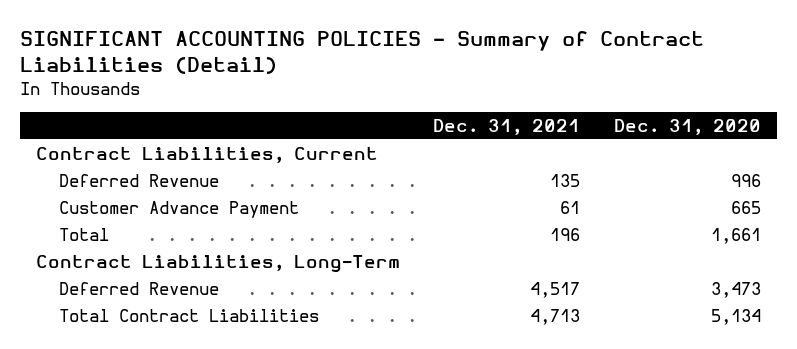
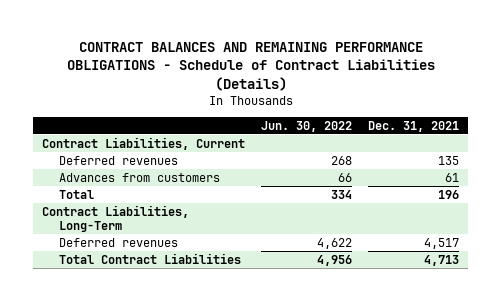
[19,30,704,75] SIGNIFICANT ACCOUNTING POLICIES - Summary of Contract Liabilities (Detail) -> [66,41,435,91] CONTRACT BALANCES AND REMAINING PERFORMANCE OBLIGATIONS - Schedule of Contract Liabilities (Details)
[613,118,761,135] Dec. 31, 2020 -> none
none -> [261,120,353,132] Jun. 30, 2022
[58,173,219,187] Deferred Revenue -> [59,155,179,165] Deferred revenues
[58,200,299,218] Customer Advance Payment -> [59,172,221,182] Advances from customers
[58,281,219,295] Deferred Revenue -> [59,237,179,247] Deferred revenues

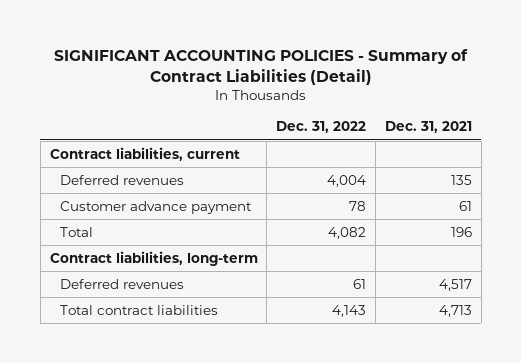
[66,41,435,91] CONTRACT BALANCES AND REMAINING PERFORMANCE OBLIGATIONS - Schedule of Contract Liabilities (Details) -> [53,49,468,86] SIGNIFICANT ACCOUNTING POLICIES - Summary of Contract Liabilities (Detail)
[261,120,353,132] Jun. 30, 2022 -> none
none -> [276,121,367,134] Dec. 31, 2022
[41,136,245,150] Contract Liabilities, Current -> [49,146,240,161] Contract liabilities, current
[59,172,221,182] Advances from customers -> [59,200,252,214] Customer advance payment
[41,204,189,232] Contract Liabilities, Long-Term -> [49,250,258,266] Contract liabilities, long-term
[59,252,242,264] Total Contract Liabilities -> [59,304,218,315] Total contract liabilities

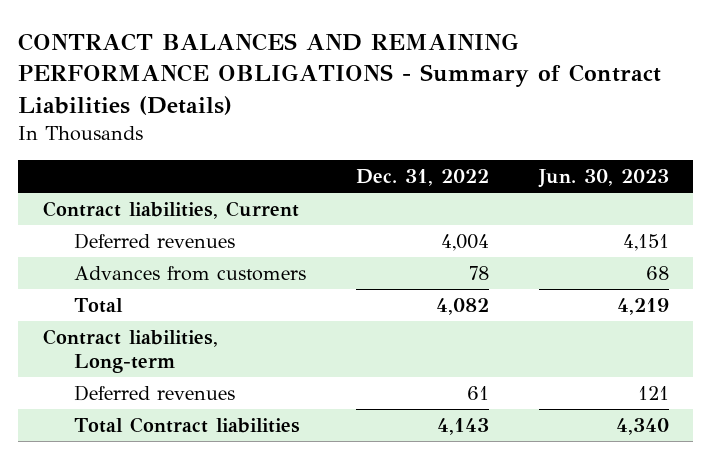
[53,49,468,86] SIGNIFICANT ACCOUNTING POLICIES - Summary of Contract Liabilities (Detail) -> [18,32,662,115] CONTRACT BALANCES AND REMAINING PERFORMANCE OBLIGATIONS - Summary of Contract Liabilities (Details)
[384,121,472,134] Dec. 31, 2021 -> none
none -> [537,169,669,189] Jun. 30, 2023
[49,146,240,161] Contract liabilities, current -> [43,201,300,220] Contract liabilities, Current
[59,200,252,214] Customer advance payment -> [74,266,307,282] Advances from customers
[49,250,258,266] Contract liabilities, long-term -> [43,329,219,373] Contract liabilities, Long-term
[59,304,218,315] Total contract liabilities -> [74,417,301,434] Total Contract liabilities

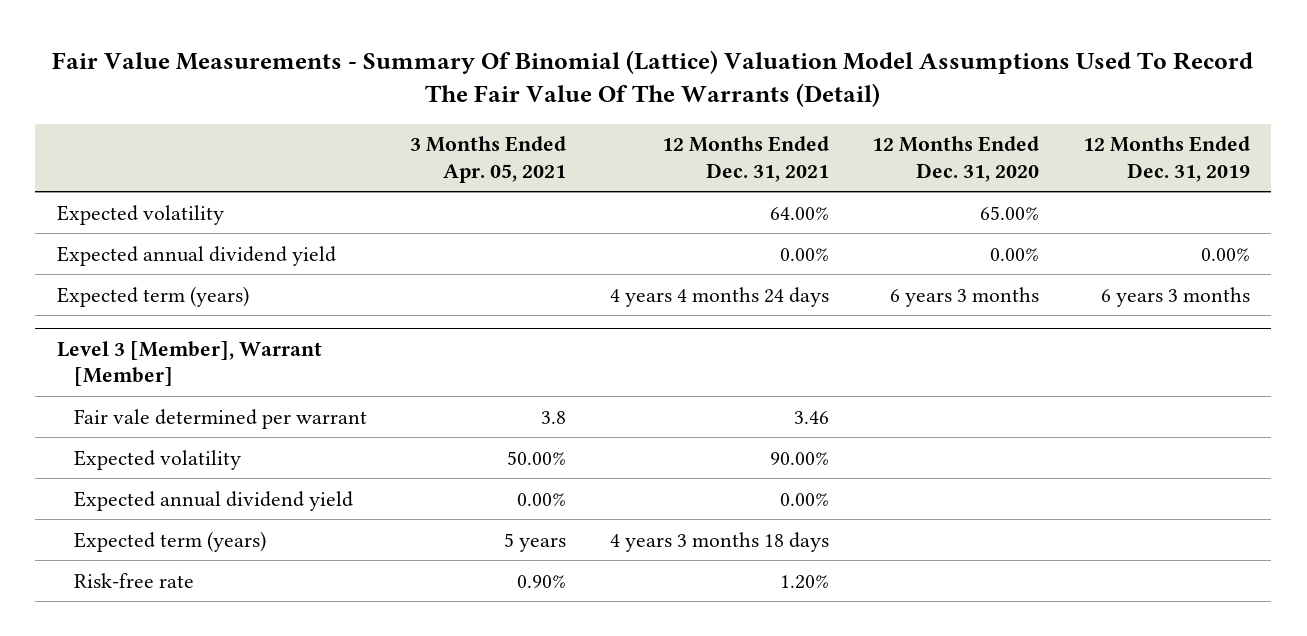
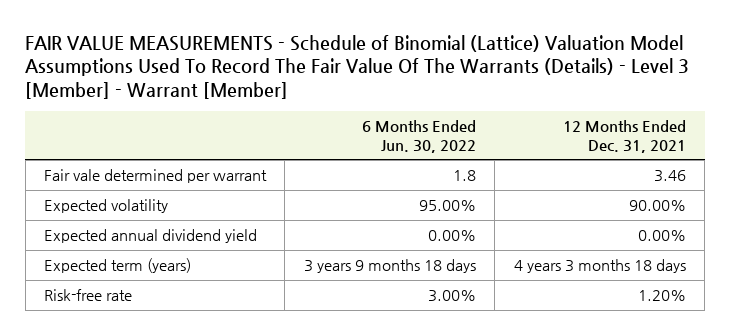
[52,49,1254,108] Fair Value Measurements - Summary Of Binomial (Lattice) Valuation Model Assumptions Used To Record The Fair Value Of The Warrants (Detail) -> [25,34,690,99] FAIR VALUE MEASUREMENTS - Schedule of Binomial (Lattice) Valuation Model Assumptions Used To Record The Fair Value Of The Warrants (Details) - Level 3 [Member] - Warrant [Member]
[410,136,567,183] 3 Months Ended Apr. 05, 2021 -> none
[872,136,1040,182] 12 Months Ended Dec. 31, 2020 -> none
[1082,136,1250,182] 12 Months Ended Dec. 31, 2019 -> none
none -> [361,120,476,153] 6 Months Ended Jun. 30, 2022
[57,204,225,225] Expected volatility -> none
[57,245,337,266] Expected annual dividend yield -> none
[57,285,250,307] Expected term (years) -> none
[57,340,323,387] Level 3 [Member], Warrant [Member] -> none

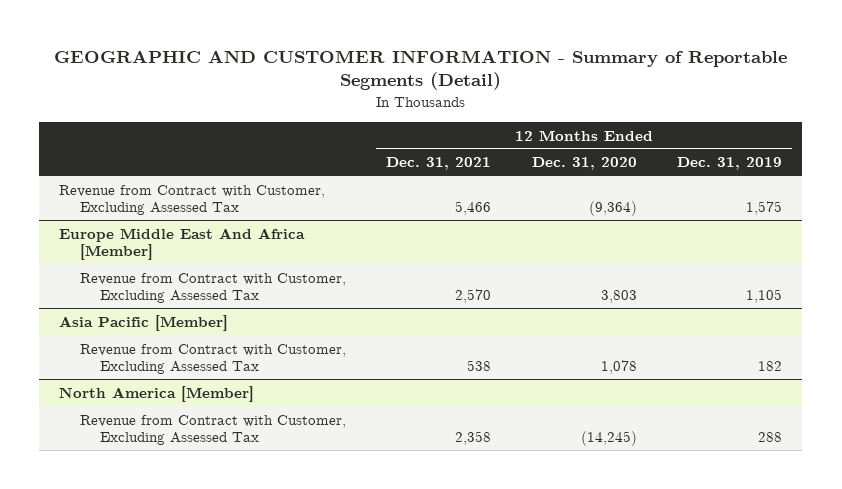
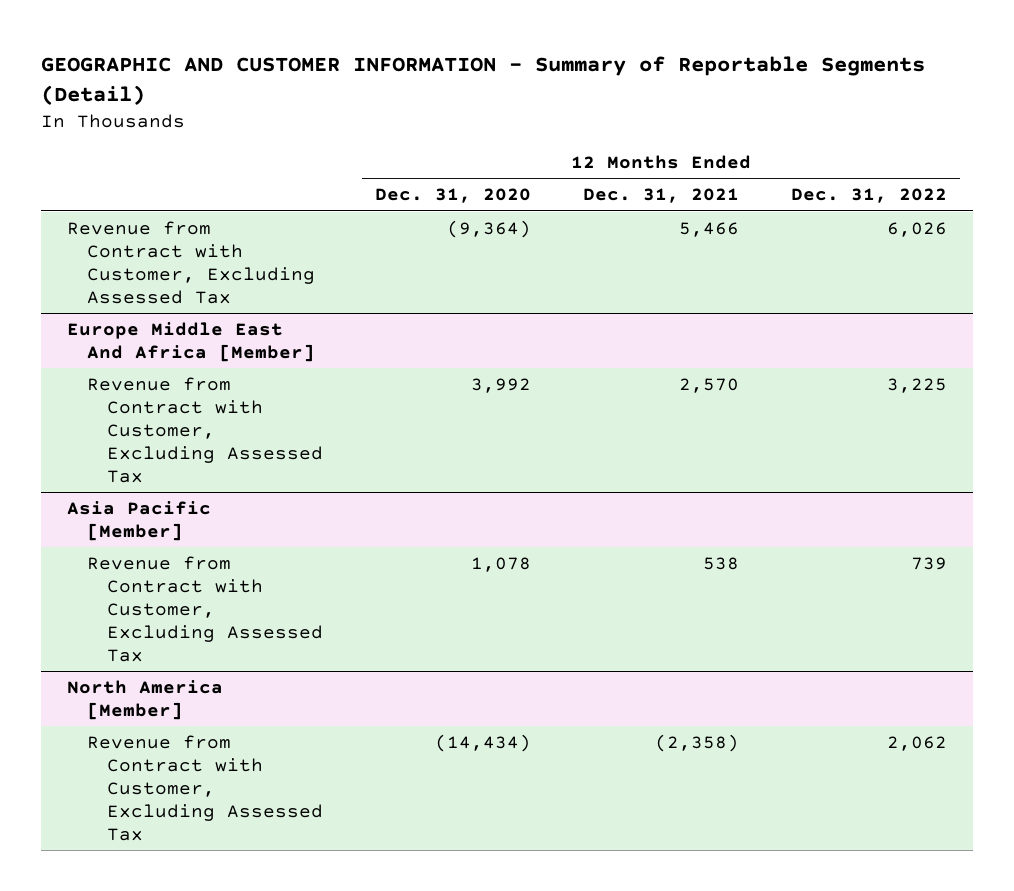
[677,157,783,171] Dec. 31, 2019 -> none
none -> [791,188,948,204] Dec. 31, 2022
[600,290,637,304] 3,803 -> [471,377,532,393] 3,992
[455,431,492,446] 2,358 -> [655,733,740,752] (2,358)
[580,431,637,447] (14,245) -> [435,733,532,752] (14,434)

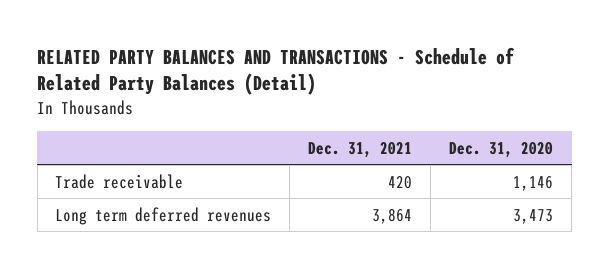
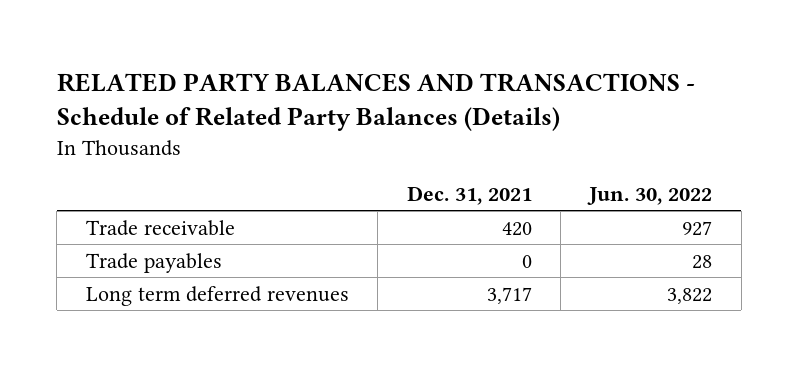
[37,46,516,96] RELATED PARTY BALANCES AND TRANSACTIONS - Schedule of Related Party Balances (Detail) -> [56,72,695,132] RELATED PARTY BALANCES AND TRANSACTIONS - Schedule of Related Party Balances (Details)
[449,141,554,158] Dec. 31, 2020 -> none
none -> [587,186,713,205] Jun. 30, 2022
none -> [85,252,222,273] Trade payables
[372,207,413,224] 3,864 -> [486,286,532,304] 3,717

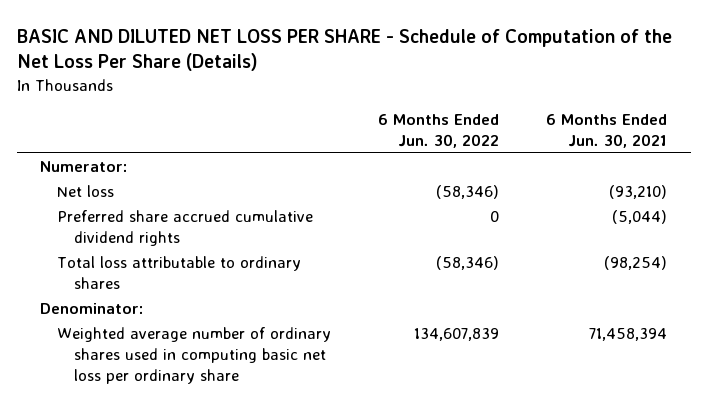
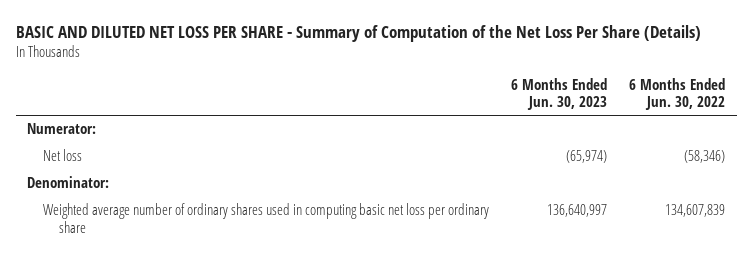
[16,28,672,72] BASIC AND DILUTED NET LOSS PER SHARE - Schedule of Computation of the Net Loss Per Share (Details) -> [15,24,701,42] BASIC AND DILUTED NET LOSS PER SHARE - Summary of Computation of the Net Loss Per Share (Details)
[546,114,668,149] 6 Months Ended Jun. 30, 2021 -> none
none -> [511,77,608,111] 6 Months Ended Jun. 30, 2023
[57,210,314,246] Preferred share accrued cumulative dividend rights -> none
[57,256,302,289] Total loss attributable to ordinary shares -> none

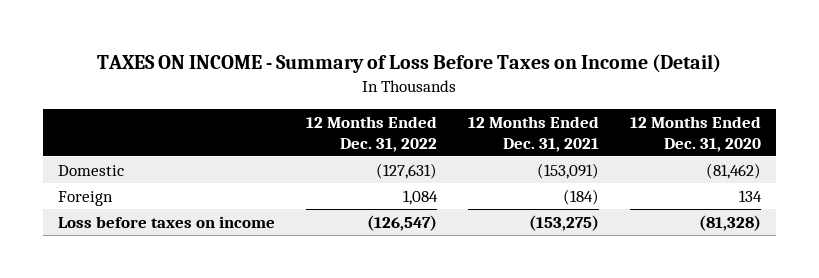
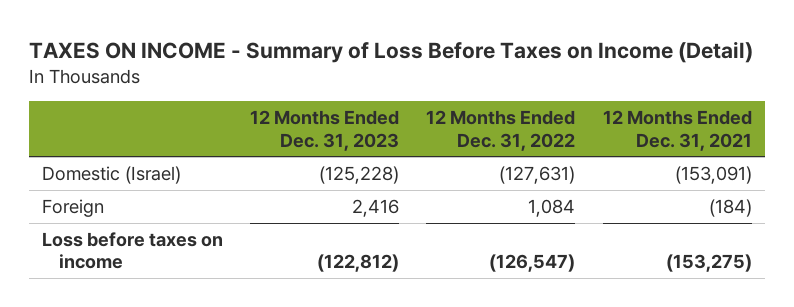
[629,115,761,152] 12 Months Ended Dec. 31, 2020 -> none
none -> [250,110,400,151] 12 Months Ended Dec. 31, 2023
[58,164,125,176] Domestic -> [42,165,182,184] Domestic (Israel)

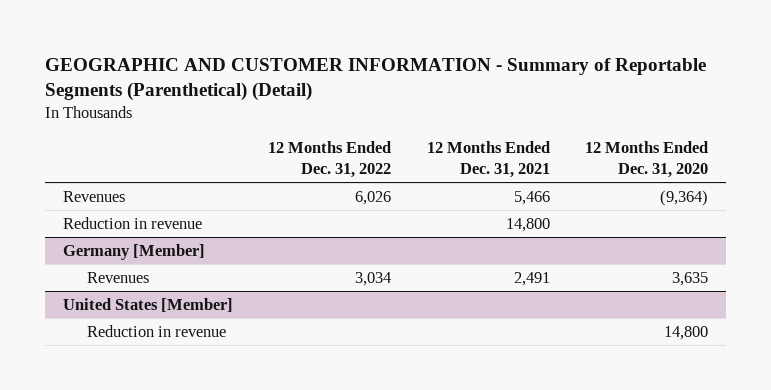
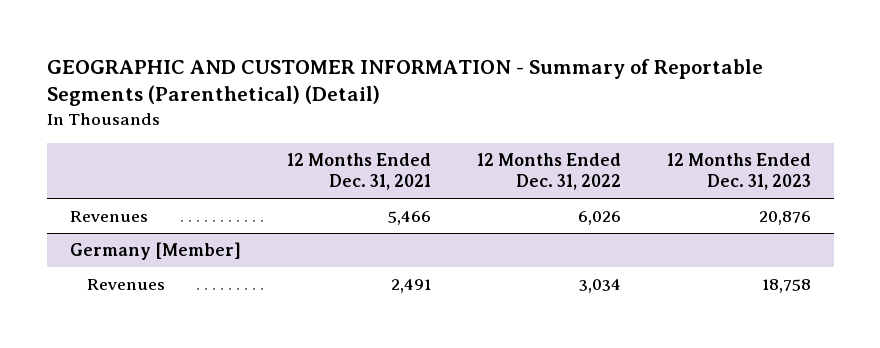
[585,141,709,179] 12 Months Ended Dec. 31, 2020 -> none
none -> [666,153,811,191] 12 Months Ended Dec. 31, 2023
[62,216,202,229] Reduction in revenue -> none
[62,297,233,312] United States [Member] -> none
[87,324,227,337] Reduction in revenue -> none

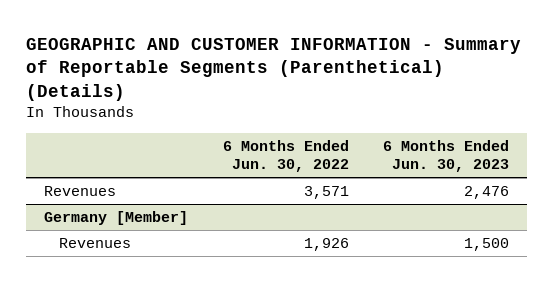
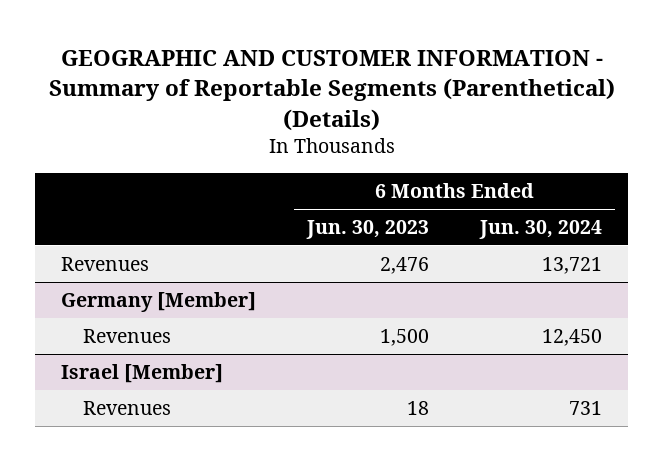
[222,139,349,173] 6 Months Ended Jun. 30, 2022 -> none
none -> [479,220,603,240] Jun. 30, 2024
none -> [60,364,223,384] Israel [Member]
none -> [83,401,172,416] Revenues

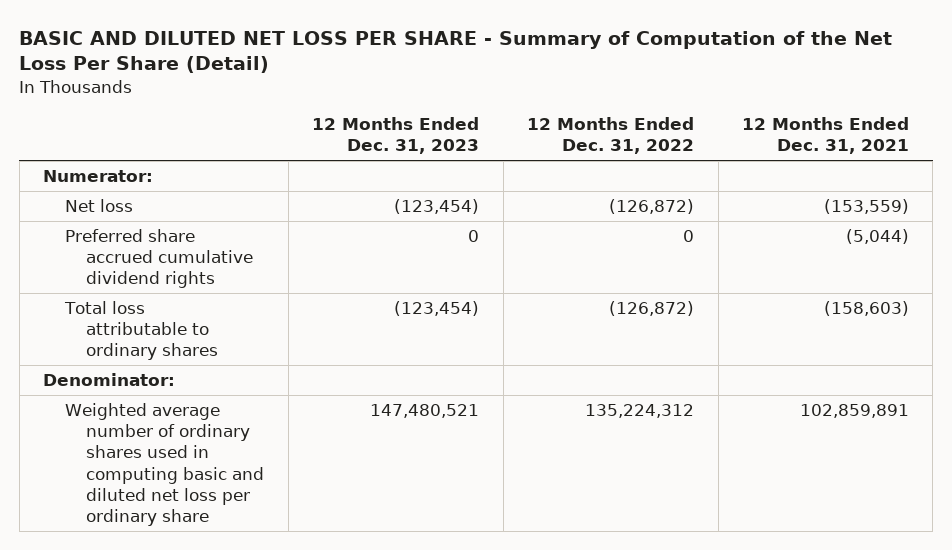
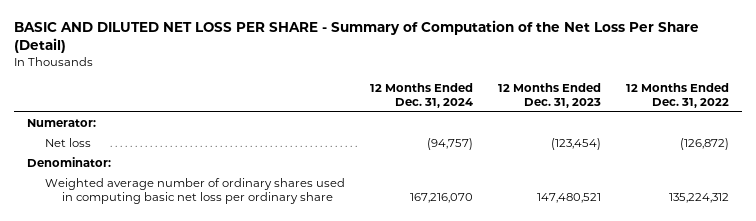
[741,117,909,155] 12 Months Ended Dec. 31, 2021 -> none
none -> [369,83,473,108] 12 Months Ended Dec. 31, 2024
[64,228,254,289] Preferred share accrued cumulative dividend rights -> none
[63,300,219,361] Total loss attributable to ordinary shares -> none
[64,402,265,526] Weighted average number of ordinary shares used in computing basic and diluted net loss per ordinary share -> [44,178,345,204] Weighted average number of ordinary shares used in computing basic net loss per ordinary share

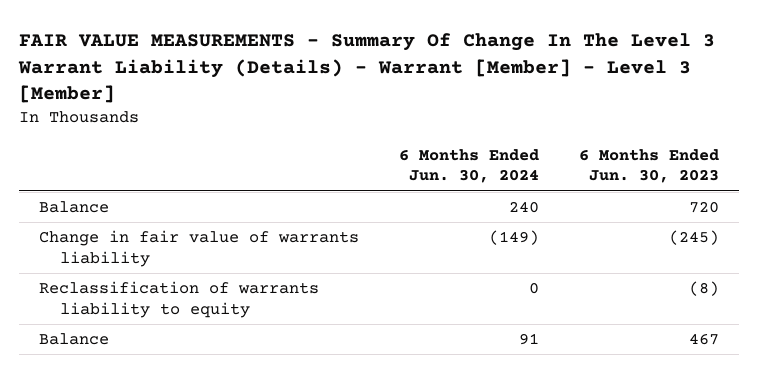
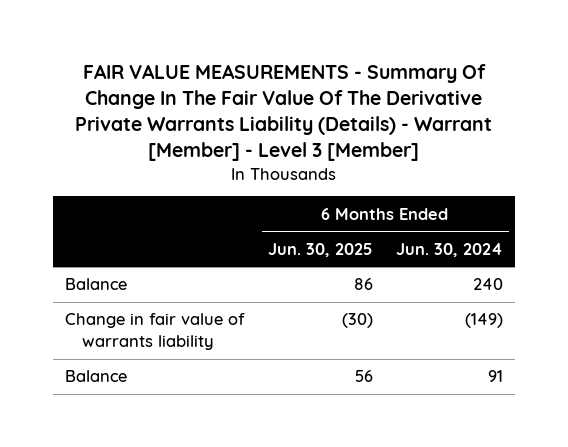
[18,32,716,104] FAIR VALUE MEASUREMENTS - Summary Of Change In The Level 3 Warrant Liability (Details) - Warrant [Member] - Level 3 [Member] -> [75,64,493,162] FAIR VALUE MEASUREMENTS - Summary Of Change In The Fair Value Of The Derivative Private Warrants Liability (Details) - Warrant [Member] - Level 3 [Member]
[579,148,720,184] 6 Months Ended Jun. 30, 2023 -> none
none -> [267,242,373,257] Jun. 30, 2025
[39,281,320,318] Reclassification of warrants liability to equity -> none

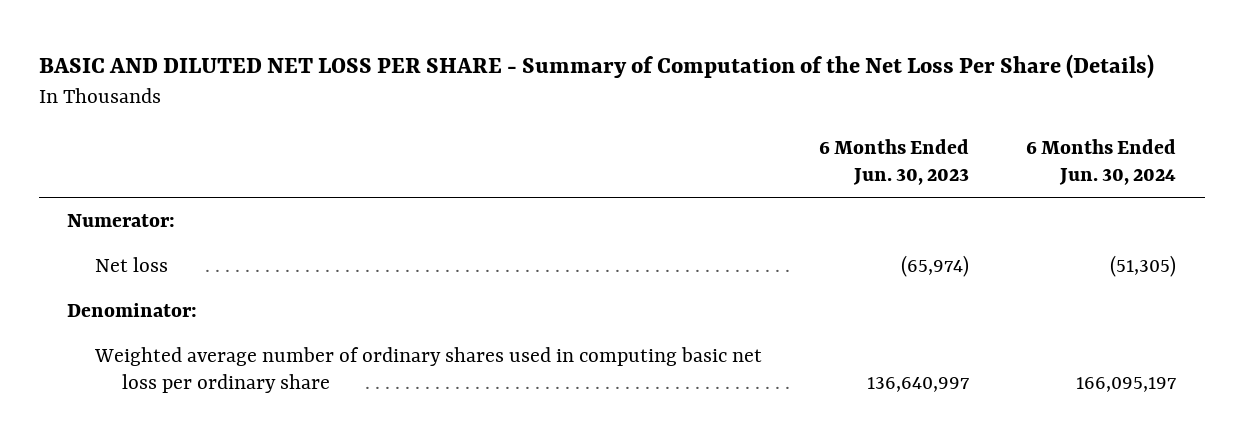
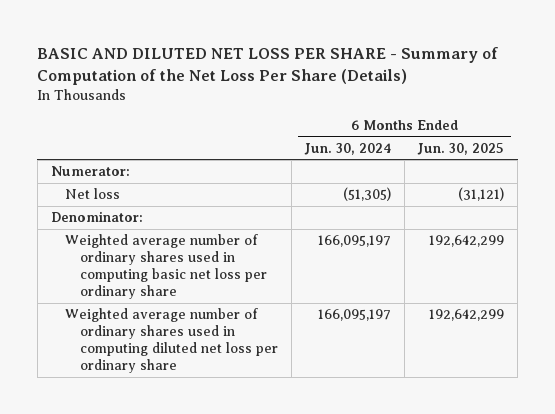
[818,139,969,186] 6 Months Ended Jun. 30, 2023 -> none
none -> [417,142,505,155] Jun. 30, 2025
none -> [65,308,278,374] Weighted average number of ordinary shares used in computing diluted net loss per ordinary share

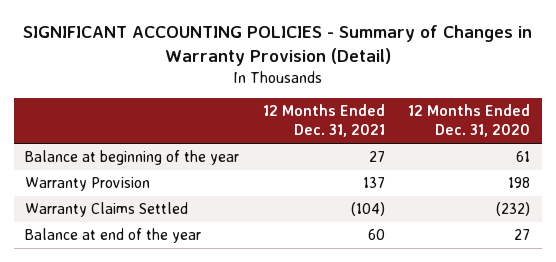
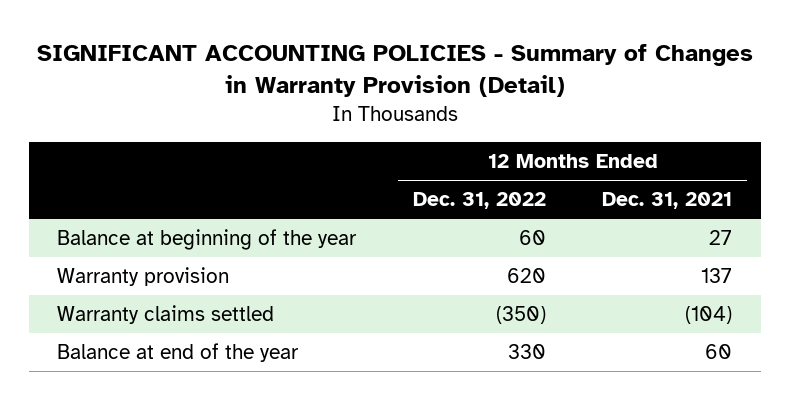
[408,104,531,138] 12 Months Ended Dec. 31, 2020 -> none
none -> [412,192,546,210] Dec. 31, 2022
[25,177,151,192] Warranty Provision -> [56,267,229,287] Warranty provision
[25,202,189,218] Warranty Claims Settled -> [56,305,274,325] Warranty claims settled

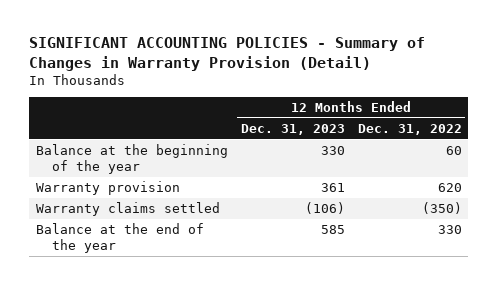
[602,192,733,210] Dec. 31, 2021 -> none
none -> [240,123,345,135] Dec. 31, 2023
[56,229,357,251] Balance at beginning of the year -> [35,143,228,175] Balance at the beginning of the year
[56,343,299,363] Balance at end of the year -> [35,222,204,254] Balance at the end of the year

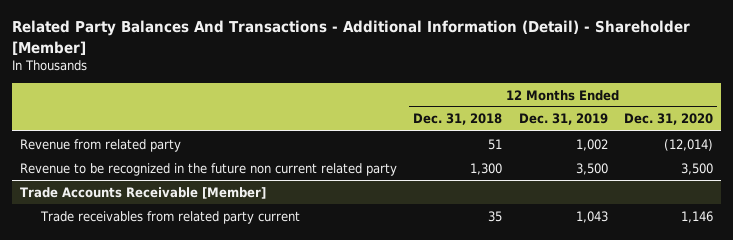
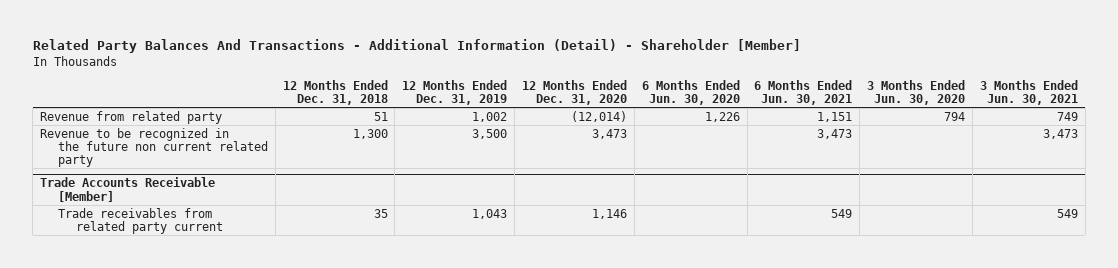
none -> [641,79,740,106] 6 Months Ended Jun. 30, 2020
none -> [754,79,853,106] 6 Months Ended Jun. 30, 2021
none -> [867,79,966,106] 3 Months Ended Jun. 30, 2020
none -> [979,79,1078,106] 3 Months Ended Jun. 30, 2021
[680,162,713,175] 3,500 -> [591,128,627,139] 3,473

